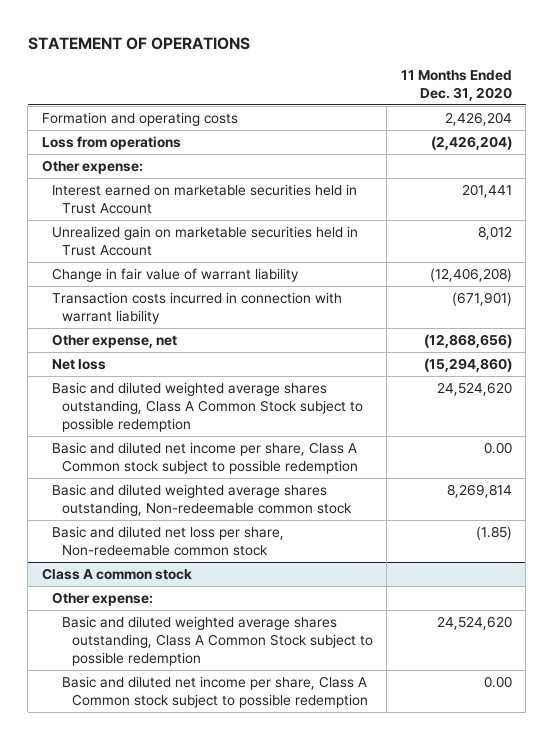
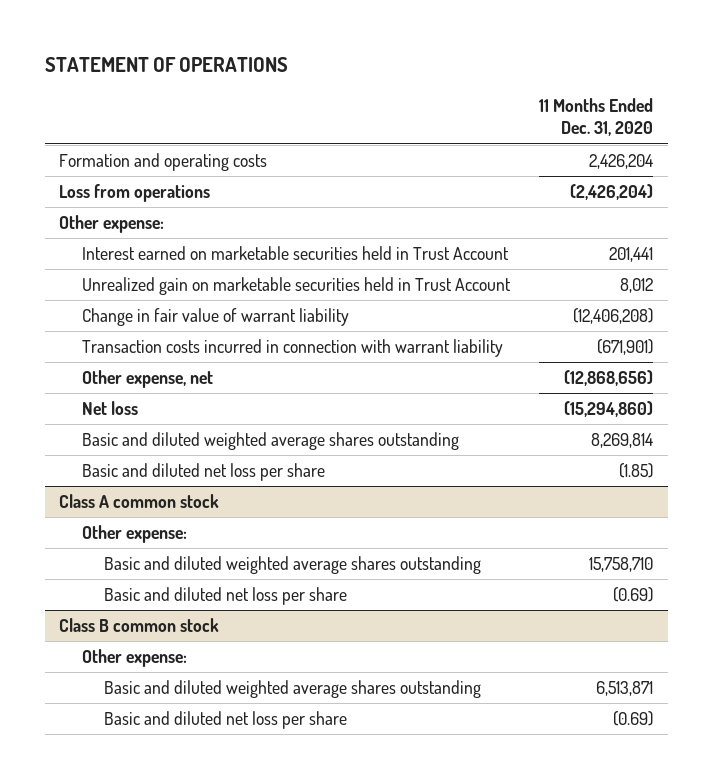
[51,381,363,432] Basic and diluted weighted average shares outstanding, Class A Common Stock subject to possible redemption -> none
[51,441,358,474] Basic and diluted net income per share, Class A Common stock subject to possible redemption -> none
[51,483,352,516] Basic and diluted weighted average shares outstanding, Non-redeemable common stock -> [81,431,459,450] Basic and diluted weighted average shares outstanding
[51,525,284,556] Basic and diluted net loss per share, Non-redeemable common stock -> [81,462,325,481] Basic and diluted net loss per share
[61,615,373,666] Basic and diluted weighted average shares outstanding, Class A Common Stock subject to possible redemption -> none
[61,675,368,708] Basic and diluted net income per share, Class A Common stock subject to possible redemption -> none
none -> [103,555,481,574] Basic and diluted weighted average shares outstanding
none -> [103,586,347,605] Basic and diluted net loss per share
none -> [59,617,220,632] Class B common stock
none -> [81,648,187,667] Other expense:
none -> [103,679,481,698] Basic and diluted weighted average shares outstanding
none -> [103,710,347,729] Basic and diluted net loss per share

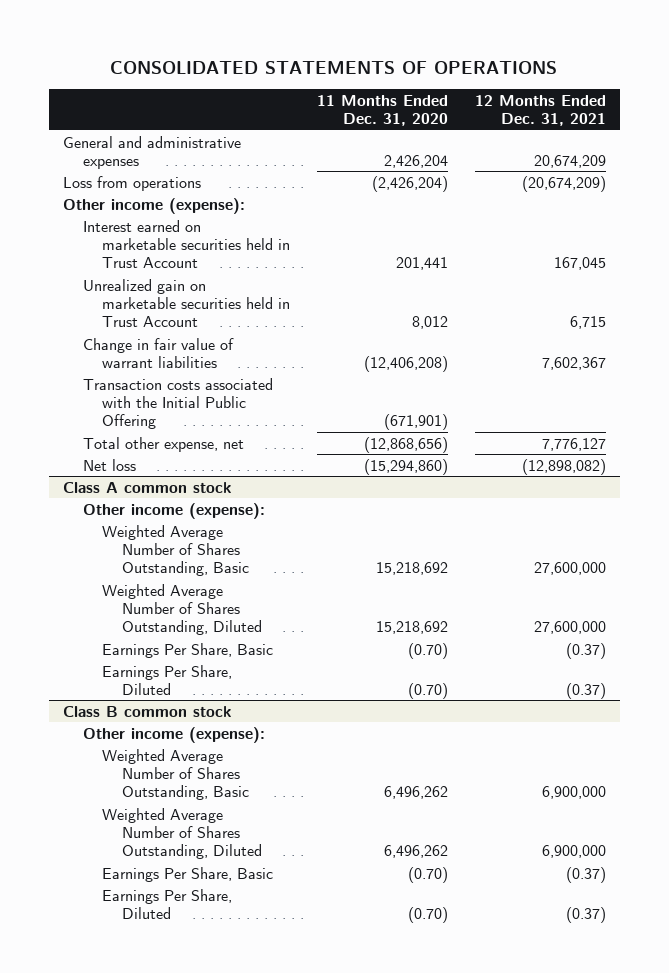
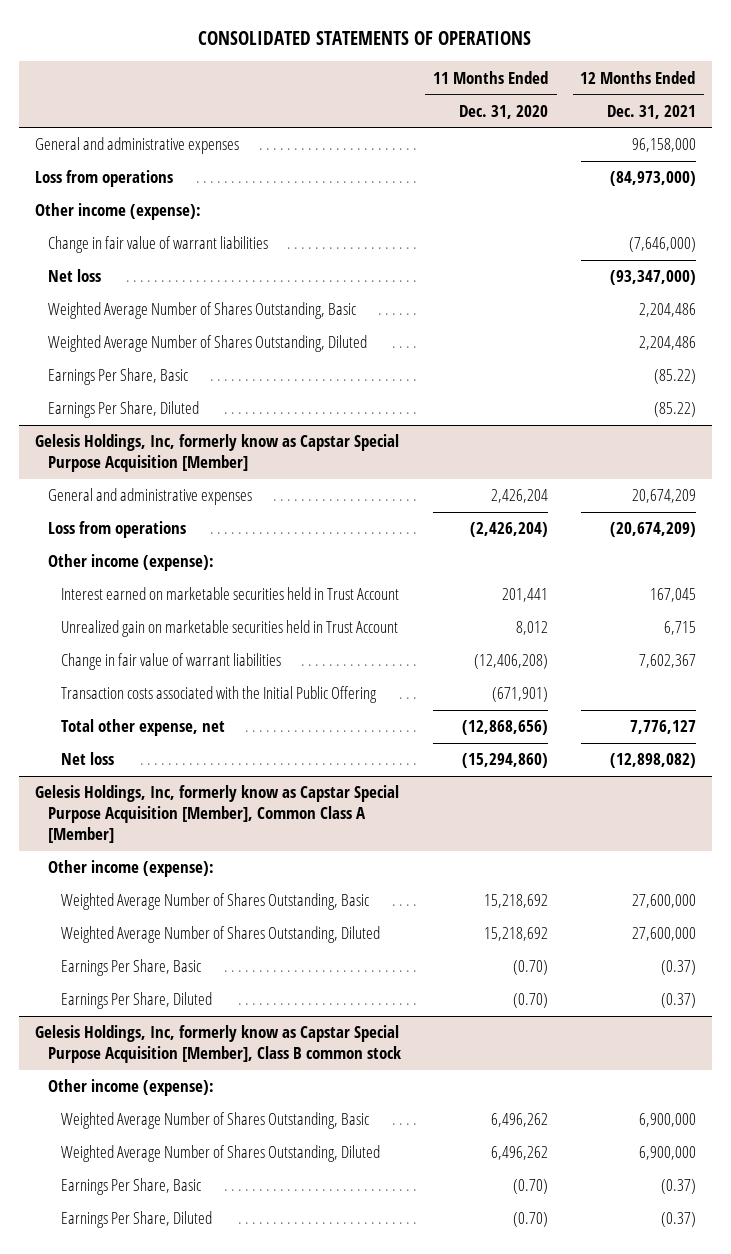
none -> [35,137,240,155] General and administrative expenses
none -> [35,170,174,188] Loss from operations
none -> [35,203,202,221] Other income (expense):
none -> [48,236,269,254] Change in fair value of warrant liabilities
none -> [48,269,102,283] Net loss
none -> [48,302,357,320] Weighted Average Number of Shares Outstanding, Basic
none -> [48,335,368,353] Weighted Average Number of Shares Outstanding, Diluted
none -> [48,368,189,386] Earnings Per Share, Basic
none -> [48,401,200,419] Earnings Per Share, Diluted
none -> [35,434,400,473] Gelesis Holdings, Inc, formerly know as Capstar Special Purpose Acquisition [Member]
[62,481,231,493] Class A common stock -> none
none -> [35,785,400,844] Gelesis Holdings, Inc, formerly know as Capstar Special Purpose Acquisition [Member], Common Class A [Member]
[62,705,231,717] Class B common stock -> none
none -> [35,1025,402,1064] Gelesis Holdings, Inc, formerly know as Capstar Special Purpose Acquisition [Member], Class B common stock

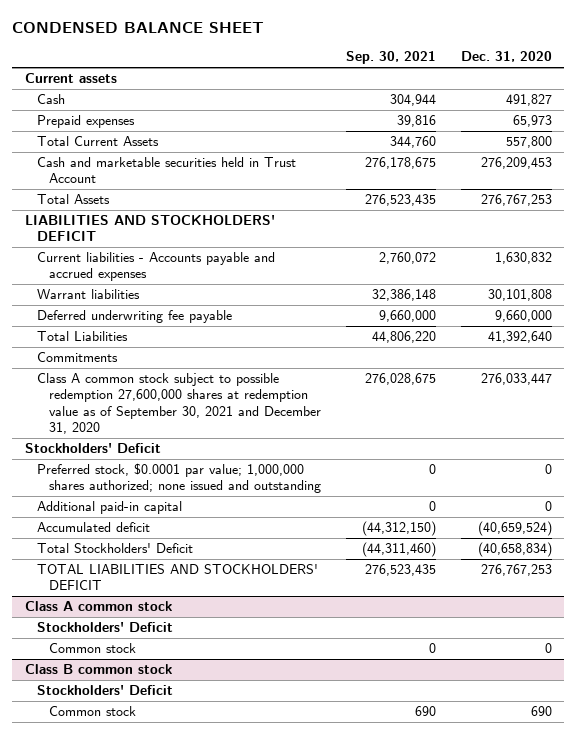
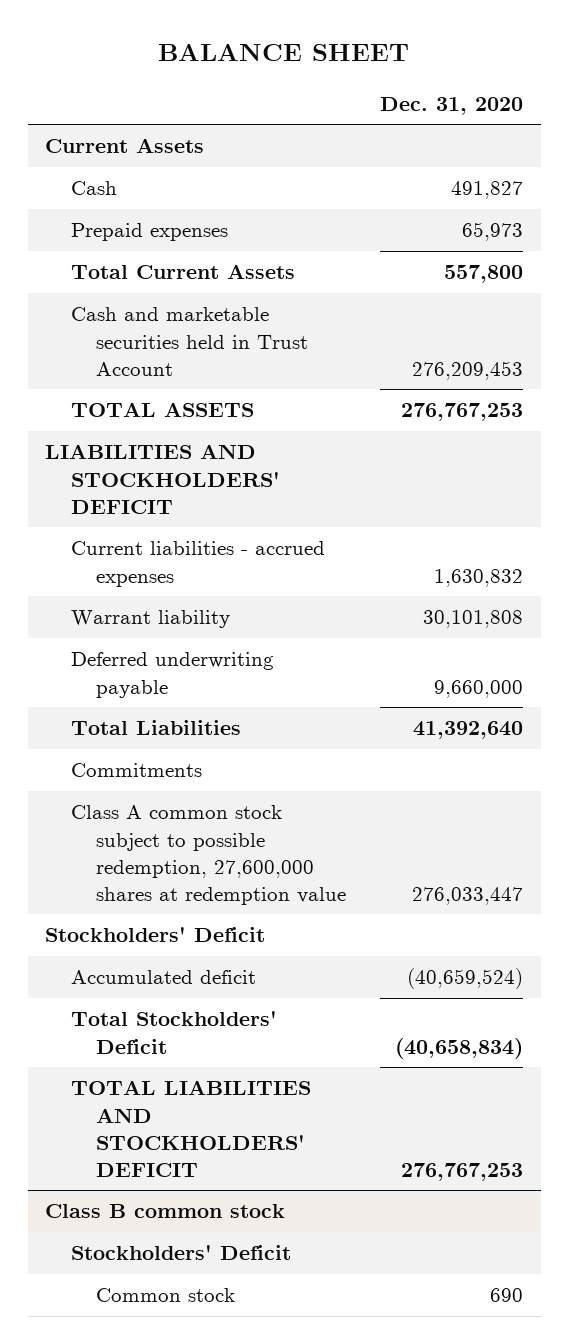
[12,22,265,34] CONDENSED BALANCE SHEET -> [158,43,410,61] BALANCE SHEET
[345,51,436,65] Sep. 30, 2021 -> none
[24,72,117,83] Current assets -> [45,138,205,154] Current Assets
[36,193,110,204] Total Assets -> [70,402,254,418] TOTAL ASSETS
[36,251,275,282] Current liabilities - Accounts payable and accrued expenses -> [70,541,325,587] Current liabilities - accrued expenses
[36,288,140,299] Warrant liabilities -> [70,610,230,629] Warrant liability
[36,309,232,323] Deferred underwriting fee payable -> [70,652,274,698] Deferred underwriting payable
[36,372,321,434] Class A common stock subject to possible redemption 27,600,000 shares at redemption value as of September 30, 2021 and December 31, 2020 -> [70,805,346,905] Class A common stock subject to possible redemption, 27,600,000 shares at redemption value
[36,462,321,494] Preferred stock, $0.0001 par value; 1,000,000 shares authorized; none issued and outstanding -> none
[36,500,182,514] Additional paid-in capital -> none
[24,600,172,611] Class A common stock -> none
[36,621,173,632] Stockholders' Deficit -> none
[48,642,136,653] Common stock -> none

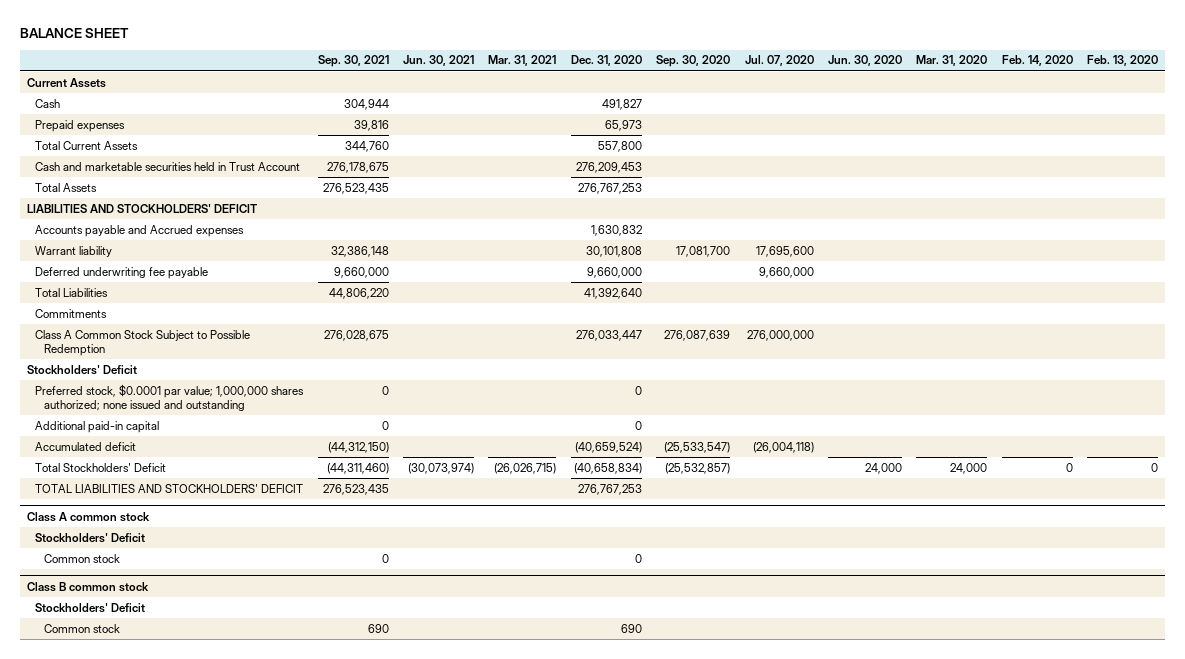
none -> [317,55,389,68] Sep. 30, 2021
none -> [403,55,475,67] Jun. 30, 2021
none -> [488,55,557,67] Mar. 31, 2021
none -> [656,55,731,68] Sep. 30, 2020
none -> [744,55,814,67] Jul. 07, 2020
none -> [828,55,903,67] Jun. 30, 2020
none -> [916,55,988,67] Mar. 31, 2020
none -> [1001,55,1073,67] Feb. 14, 2020
none -> [1087,55,1159,67] Feb. 13, 2020
[70,402,254,418] TOTAL ASSETS -> [35,182,98,192] Total Assets
[70,541,325,587] Current liabilities - accrued expenses -> [35,224,245,237] Accounts payable and Accrued expenses
[70,652,274,698] Deferred underwriting payable -> [35,266,209,279] Deferred underwriting fee payable
[70,805,346,905] Class A common stock subject to possible redemption, 27,600,000 shares at redemption value -> [35,329,251,356] Class A Common Stock Subject to Possible Redemption
none -> [35,383,305,411] Preferred stock, $0.0001 par value; 1,000,000 shares authorized; none issued and outstanding
none -> [35,420,160,433] Additional paid-in capital
none -> [27,511,151,522] Class A common stock
none -> [35,532,146,543] Stockholders' Deficit
none -> [43,553,120,563] Common stock

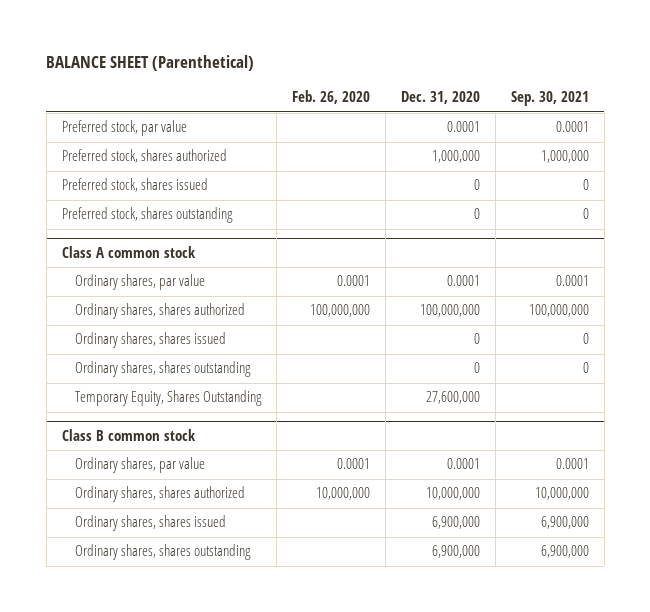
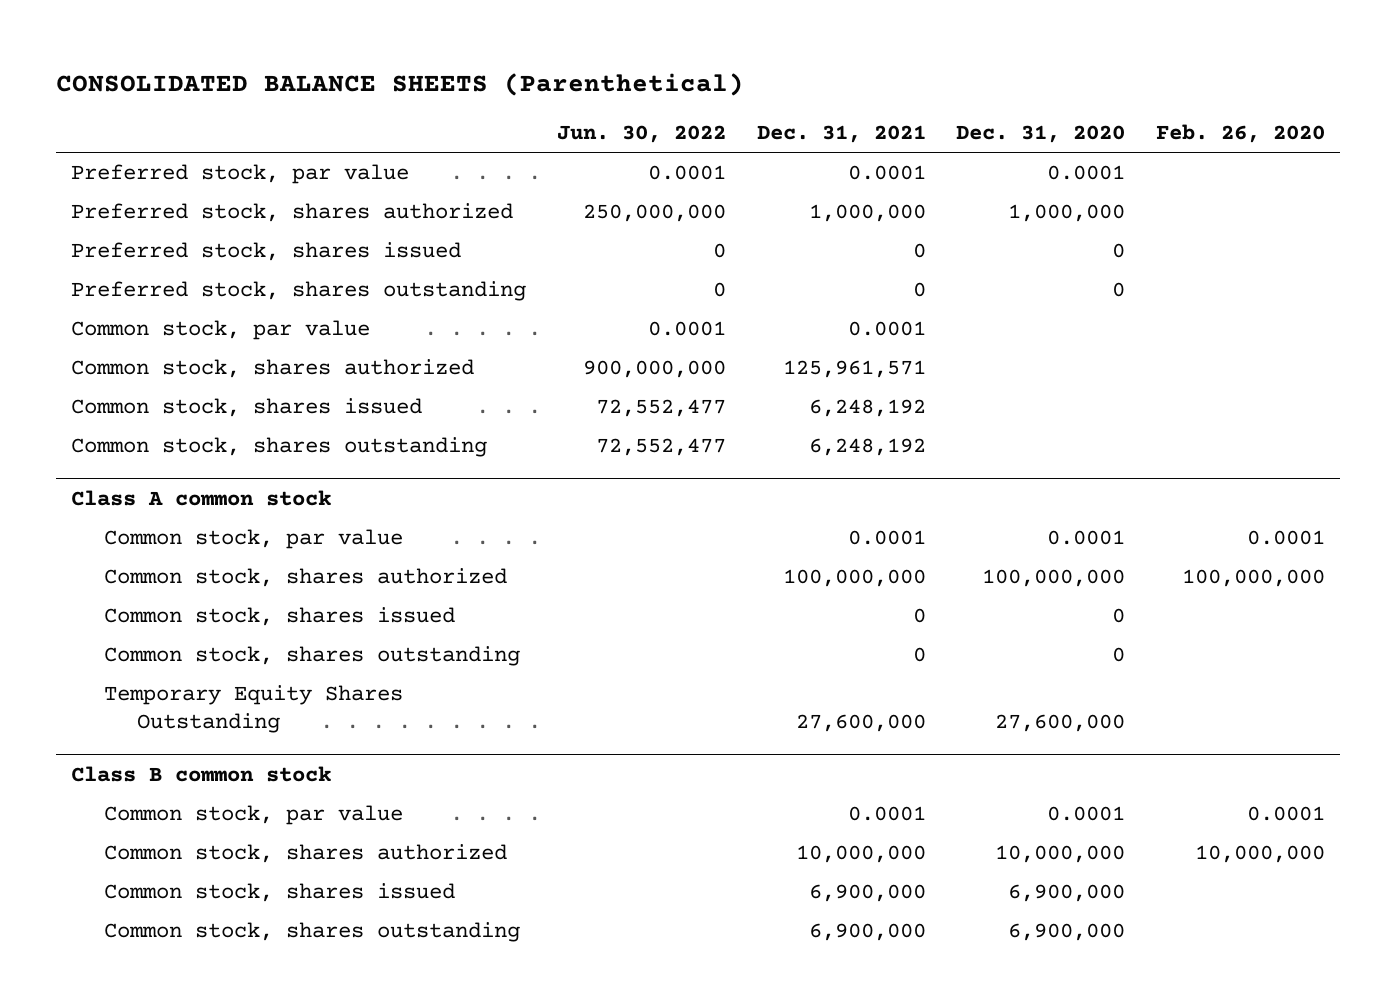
[46,55,255,72] BALANCE SHEET (Parenthetical) -> [55,72,744,96] CONSOLIDATED BALANCE SHEETS (Parenthetical)
[510,91,589,107] Sep. 30, 2021 -> none
none -> [556,125,726,144] Jun. 30, 2022
none -> [756,125,926,144] Dec. 31, 2021
none -> [71,320,371,341] Common stock, par value
none -> [71,359,475,379] Common stock, shares authorized
none -> [71,398,423,418] Common stock, shares issued
none -> [71,437,488,458] Common stock, shares outstanding
[75,274,206,291] Ordinary shares, par value -> [104,529,404,550] Common stock, par value
[75,303,246,320] Ordinary shares, shares authorized -> [104,568,508,588] Common stock, shares authorized
[75,332,227,349] Ordinary shares, shares issued -> [104,607,456,627] Common stock, shares issued
[75,361,252,378] Ordinary shares, shares outstanding -> [104,646,521,667] Common stock, shares outstanding
[75,390,263,407] Temporary Equity, Shares Outstanding -> [104,685,404,734] Temporary Equity Shares Outstanding
[75,457,206,474] Ordinary shares, par value -> [104,805,404,826] Common stock, par value
[75,486,246,503] Ordinary shares, shares authorized -> [104,844,508,864] Common stock, shares authorized
[75,515,227,532] Ordinary shares, shares issued -> [104,883,456,903] Common stock, shares issued
[75,544,252,561] Ordinary shares, shares outstanding -> [104,922,521,943] Common stock, shares outstanding

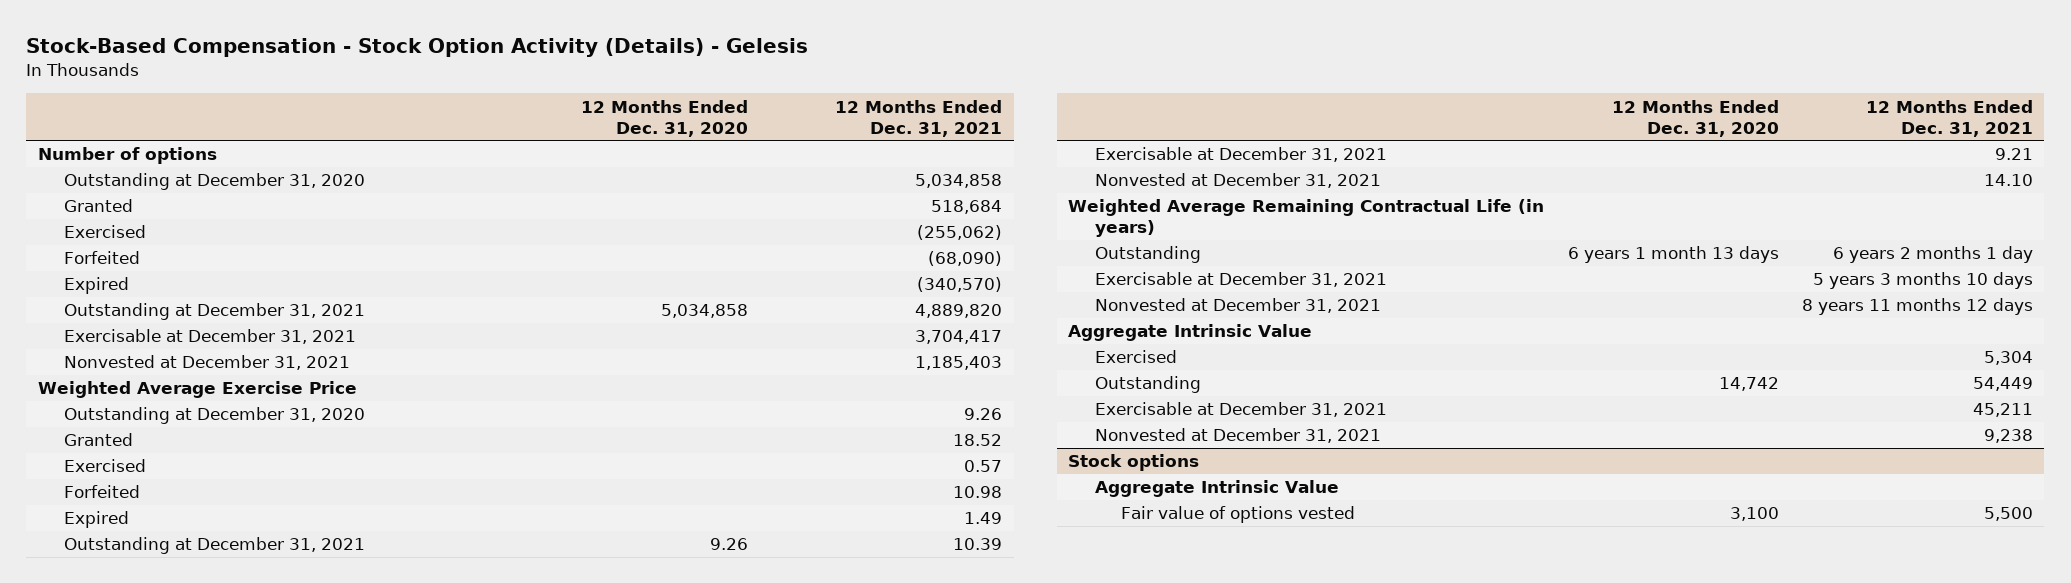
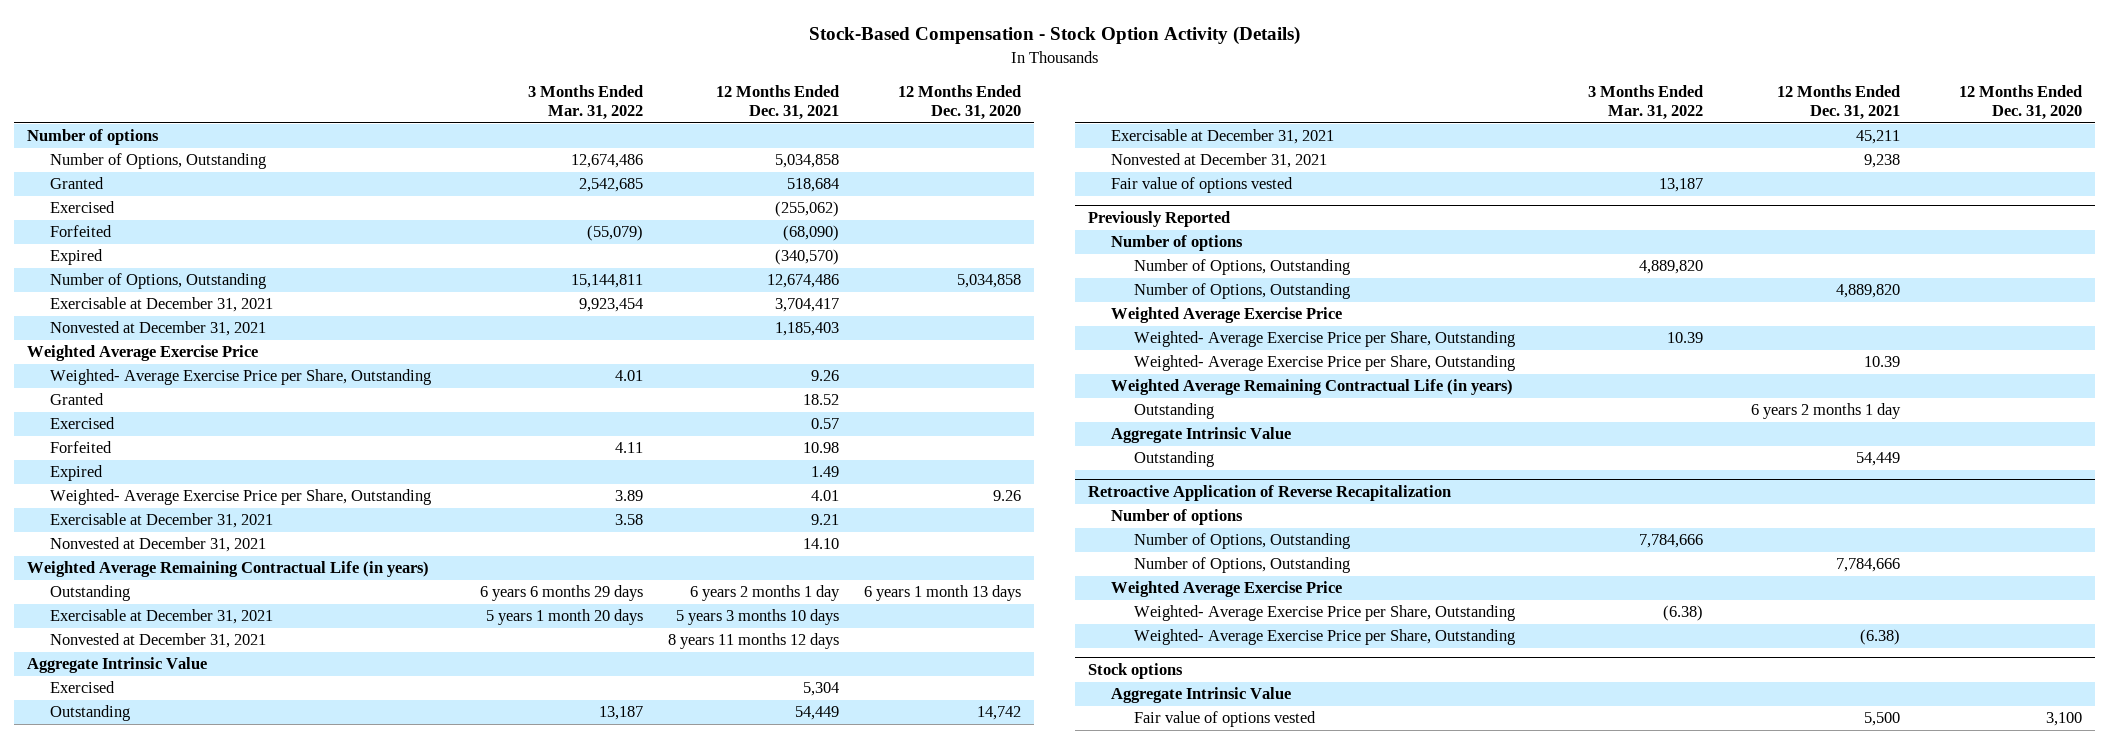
[26,37,809,57] Stock-Based Compensation - Stock Option Activity (Details) - Gelesis -> [808,26,1300,46] Stock-Based Compensation - Stock Option Activity (Details)
none -> [527,84,643,121] 3 Months Ended Mar. 31, 2022
[64,173,366,191] Outstanding at December 31, 2020 -> [50,153,267,170] Number of Options, Outstanding
[64,303,366,321] Outstanding at December 31, 2021 -> none
none -> [50,273,267,290] Number of Options, Outstanding
[64,407,366,425] Outstanding at December 31, 2020 -> [50,369,432,386] Weighted- Average Exercise Price per Share, Outstanding
[64,537,366,555] Outstanding at December 31, 2021 -> none
none -> [50,489,432,506] Weighted- Average Exercise Price per Share, Outstanding
none -> [1111,177,1294,194] Fair value of options vested
none -> [1087,211,1230,228] Previously Reported
none -> [1111,235,1244,252] Number of options
none -> [1134,259,1351,276] Number of Options, Outstanding
none -> [1134,283,1351,300] Number of Options, Outstanding
none -> [1111,307,1343,324] Weighted Average Exercise Price
none -> [1134,331,1516,348] Weighted- Average Exercise Price per Share, Outstanding
none -> [1134,355,1516,372] Weighted- Average Exercise Price per Share, Outstanding
none -> [1111,379,1514,396] Weighted Average Remaining Contractual Life (in years)
none -> [1134,403,1215,420] Outstanding
none -> [1111,427,1292,444] Aggregate Intrinsic Value
none -> [1134,451,1215,468] Outstanding
none -> [1087,485,1451,502] Retroactive Application of Reverse Recapitalization
none -> [1111,509,1244,526] Number of options
none -> [1134,533,1351,550] Number of Options, Outstanding
none -> [1134,557,1351,574] Number of Options, Outstanding
none -> [1111,581,1343,598] Weighted Average Exercise Price
none -> [1134,605,1516,622] Weighted- Average Exercise Price per Share, Outstanding
none -> [1134,629,1516,646] Weighted- Average Exercise Price per Share, Outstanding

